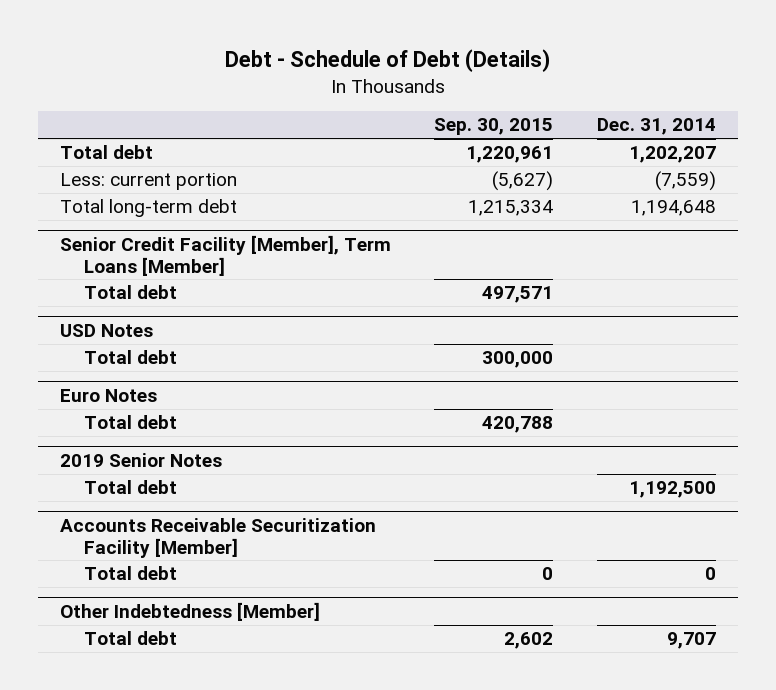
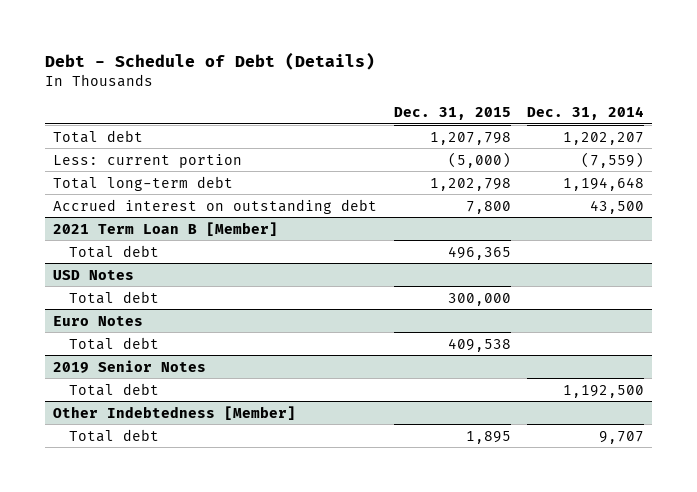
[434,118,554,136] Sep. 30, 2015 -> none
none -> [393,107,511,121] Dec. 31, 2015
[59,234,391,276] Senior Credit Facility [Member], Term Loans [Member] -> none
none -> [53,198,378,214] Accrued interest on outstanding debt
none -> [53,221,279,236] 2021 Term Loan B [Member]
[59,517,376,558] Accounts Receivable Securitization Facility [Member] -> none
[84,566,178,581] Total debt -> none

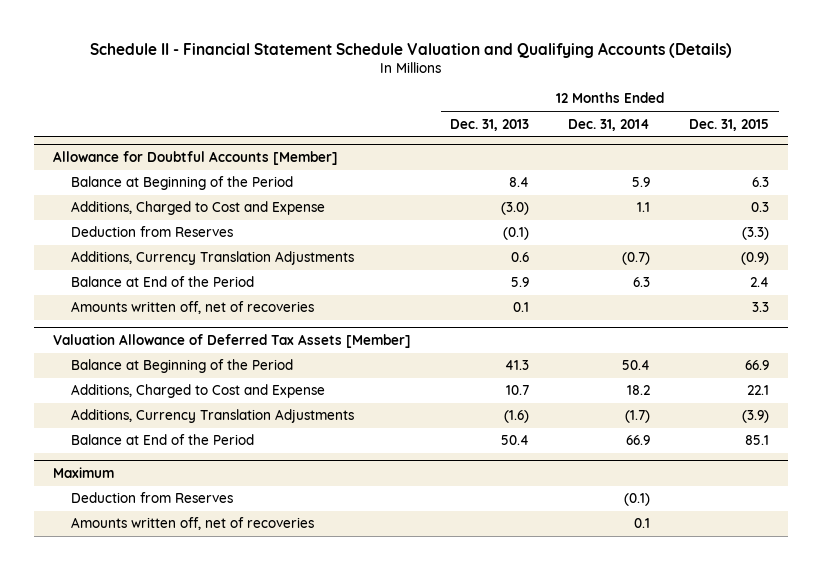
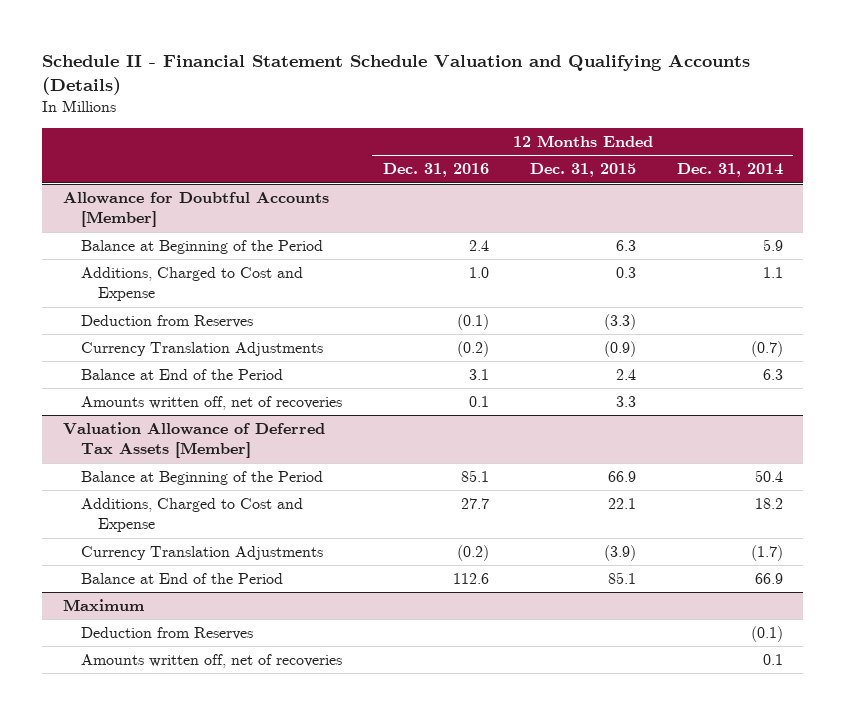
[450,118,530,131] Dec. 31, 2013 -> none
none -> [382,163,489,178] Dec. 31, 2016
[70,251,354,266] Additions, Currency Translation Adjustments -> [80,342,323,357] Currency Translation Adjustments
[70,409,354,424] Additions, Currency Translation Adjustments -> [80,546,323,561] Currency Translation Adjustments

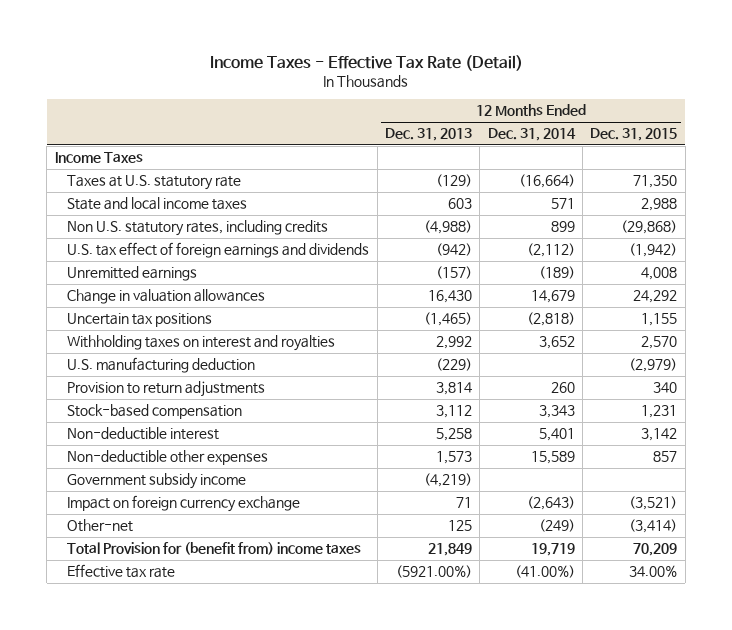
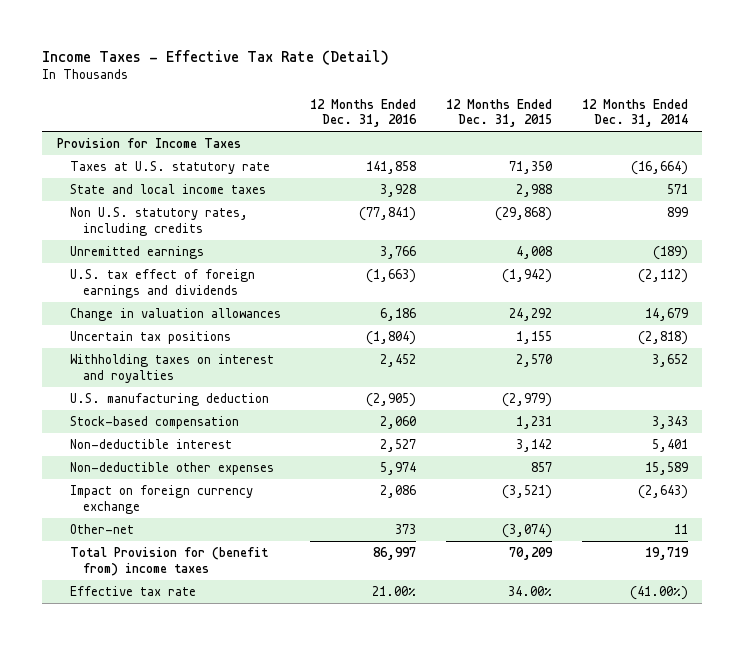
[385,128,473,142] Dec. 31, 2013 -> none
none -> [310,98,418,128] 12 Months Ended Dec. 31, 2016
[54,152,143,164] Income Taxes -> [56,138,241,149] Provision for Income Taxes
[67,242,370,259] U.S. tax effect of foreign earnings and dividends -> [69,269,255,298] U.S. tax effect of foreign earnings and dividends
[67,381,266,398] Provision to return adjustments -> none
[67,473,247,490] Government subsidy income -> none
[538,519,575,533] (249) -> [673,524,688,535] 11
[629,519,678,534] (3,414) -> [501,524,552,539] (3,074)

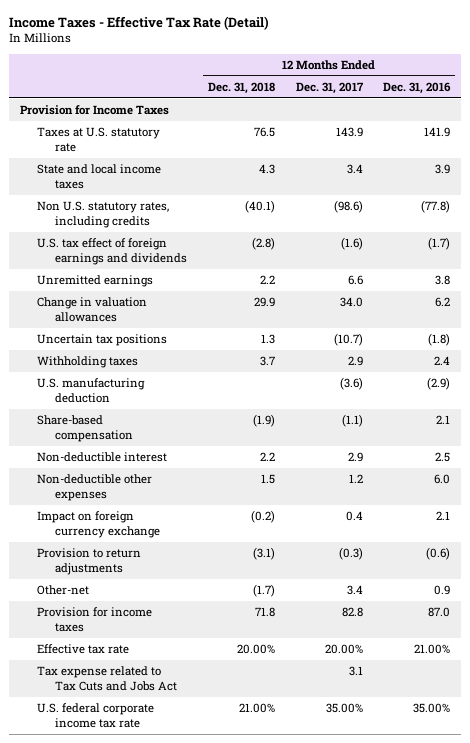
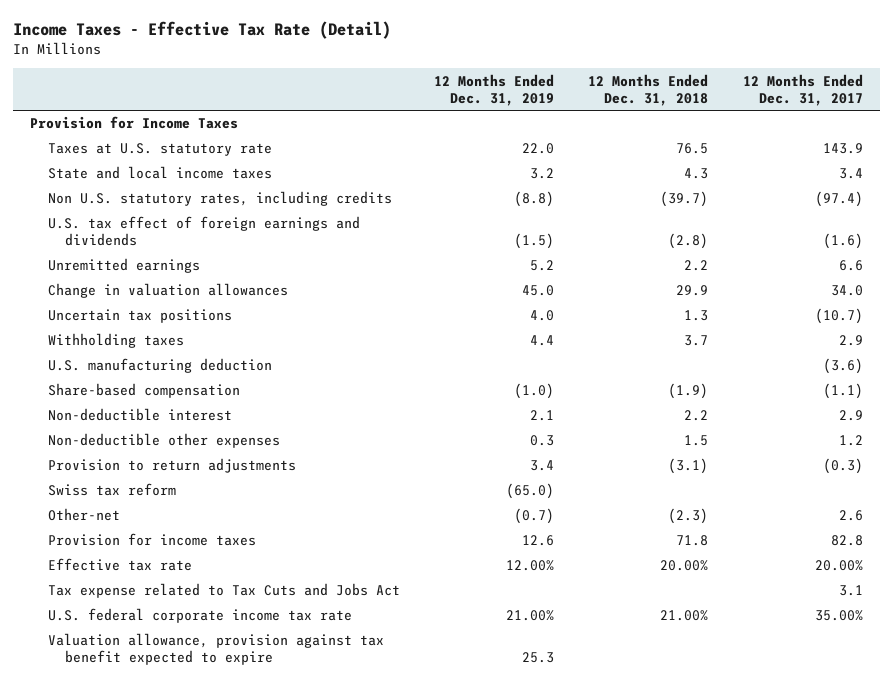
[383,81,452,94] Dec. 31, 2016 -> none
none -> [433,73,554,106] 12 Months Ended Dec. 31, 2019
[244,200,275,214] (40.1) -> [660,191,709,208] (39.7)
[333,200,363,214] (98.6) -> [814,191,863,208] (97.4)
[37,511,161,538] Impact on foreign currency exchange -> none
none -> [47,483,176,497] Swiss tax reform
[252,584,275,598] (1.7) -> [668,508,709,525] (2.3)
[346,585,363,596] 3.4 -> [838,510,863,522] 2.6
none -> [47,633,384,666] Valuation allowance, provision against tax benefit expected to expire

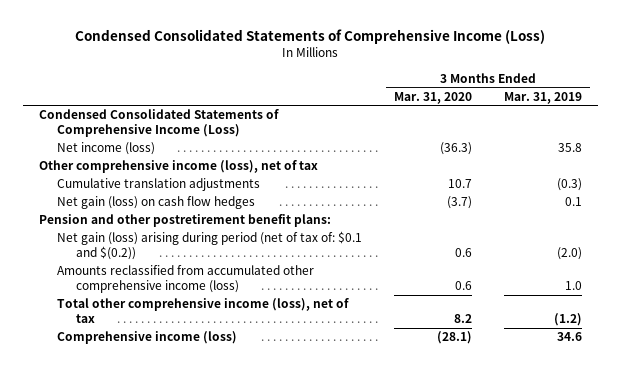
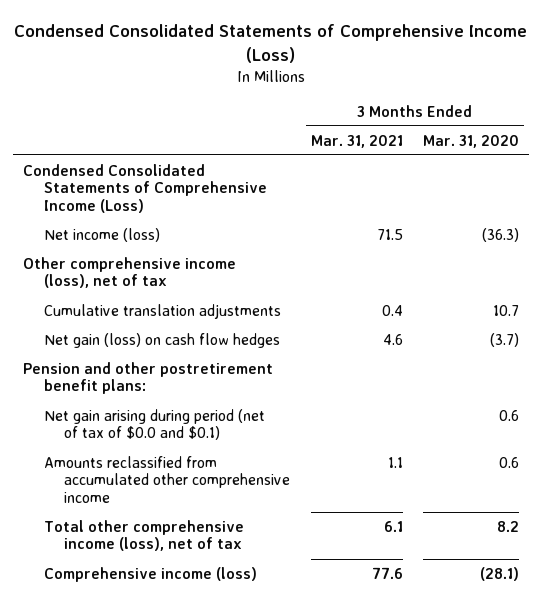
[503,91,582,104] Mar. 31, 2019 -> none
none -> [310,134,403,148] Mar. 31, 2021
[57,231,363,260] Net gain (loss) arising during period (net of tax of: $0.1 and $(0.2)) -> [43,408,265,441] Net gain arising during period (net of tax of $0.0 and $0.1)
[57,265,315,293] Amounts reclassified from accumulated other comprehensive income (loss) -> [43,455,291,504] Amounts reclassified from accumulated other comprehensive income

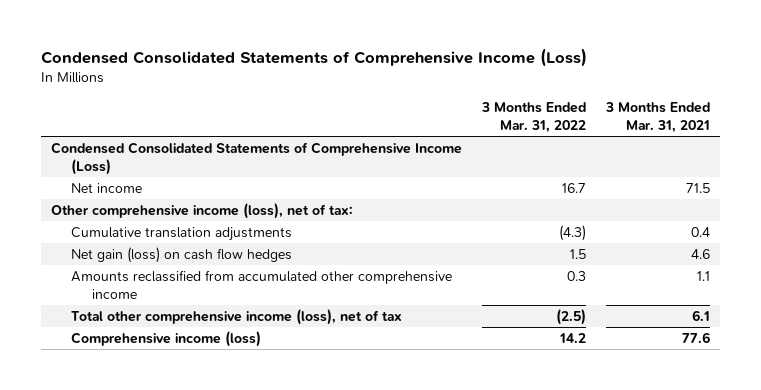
[422,134,519,148] Mar. 31, 2020 -> none
none -> [481,101,587,134] 3 Months Ended Mar. 31, 2022
[43,227,160,242] Net income (loss) -> [71,182,143,193] Net income
[23,256,237,289] Other comprehensive income (loss), net of tax -> [51,202,354,219] Other comprehensive income (loss), net of tax:
[23,361,274,395] Pension and other postretirement benefit plans: -> none
[43,408,265,441] Net gain arising during period (net of tax of $0.0 and $0.1) -> none

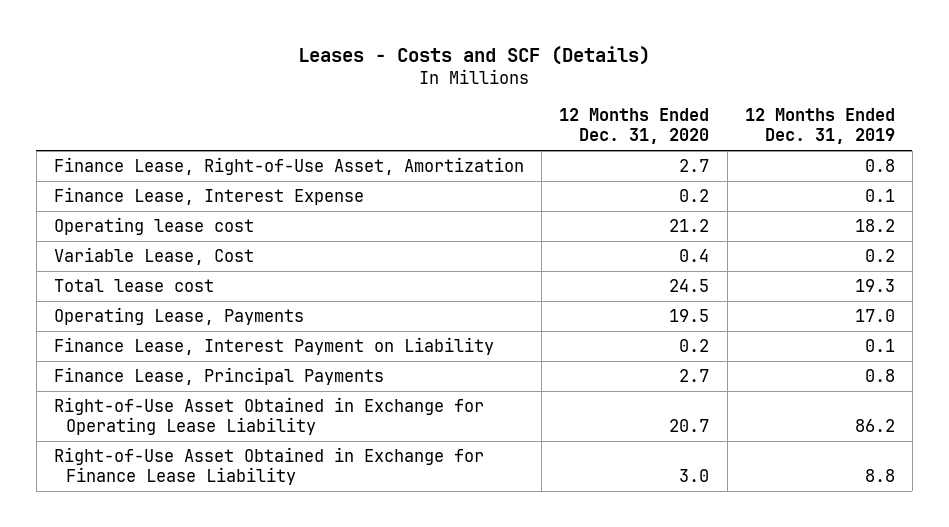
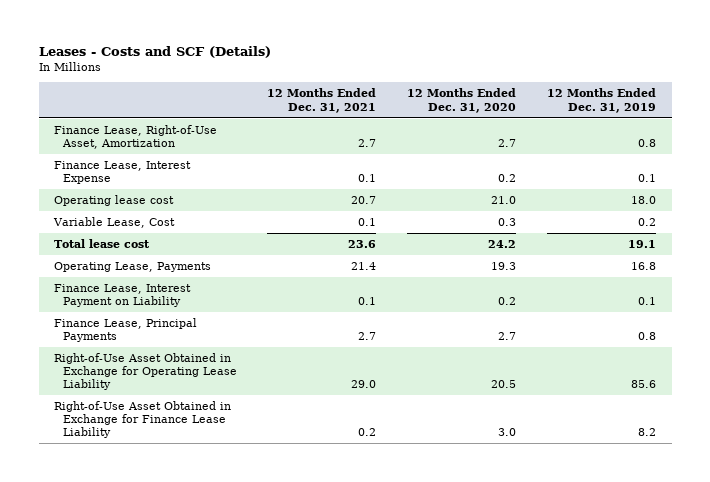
none -> [267,88,377,113] 12 Months Ended Dec. 31, 2021
[669,218,710,232] 21.2 -> [491,196,517,205] 21.0
[854,218,895,232] 18.2 -> [631,196,657,205] 18.0
[679,248,710,262] 0.4 -> [498,218,517,227] 0.3
[669,278,710,292] 24.5 -> [488,240,517,249] 24.2
[854,278,895,292] 19.3 -> [628,240,657,249] 19.1
[669,308,710,322] 19.5 -> [491,262,517,271] 19.3
[854,308,895,322] 17.0 -> [631,262,657,271] 16.8
[669,419,710,433] 20.7 -> [491,380,517,389] 20.5
[854,419,895,433] 86.2 -> [631,380,657,389] 85.6
[864,469,895,483] 8.8 -> [638,428,657,437] 8.2

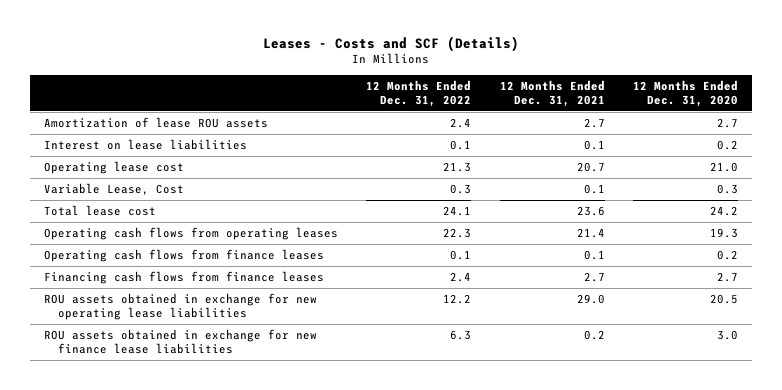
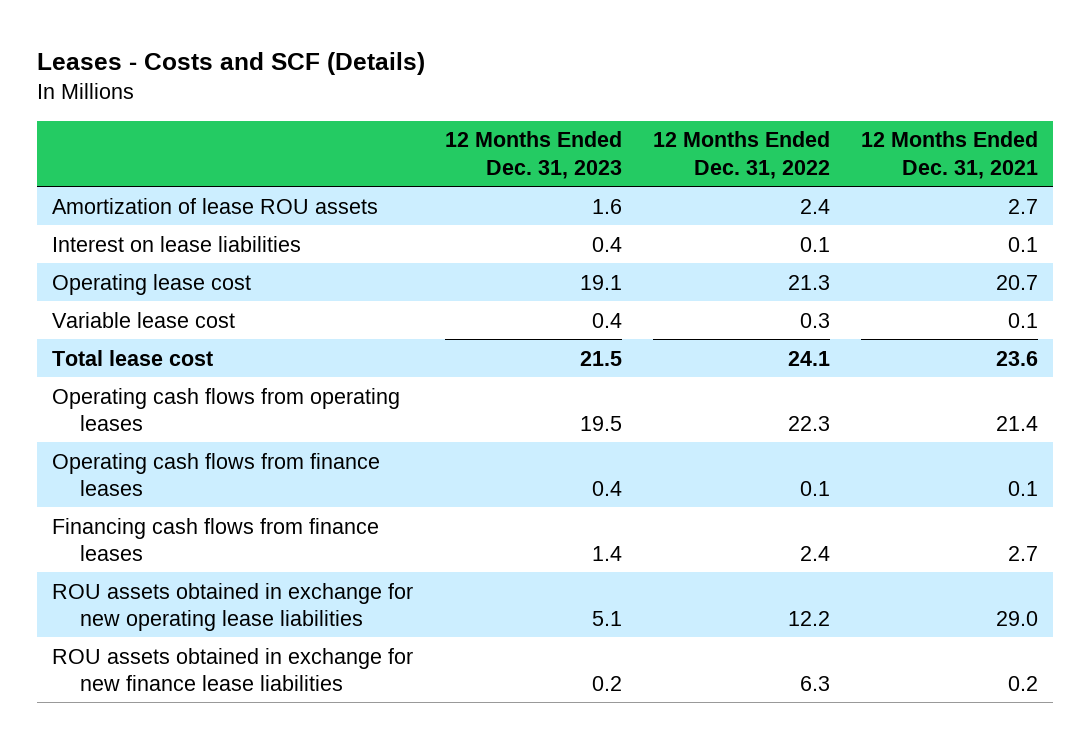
[632,79,738,108] 12 Months Ended Dec. 31, 2020 -> none
none -> [444,131,622,179] 12 Months Ended Dec. 31, 2023
[43,182,184,195] Variable Lease, Cost -> [52,311,236,328] Variable lease cost

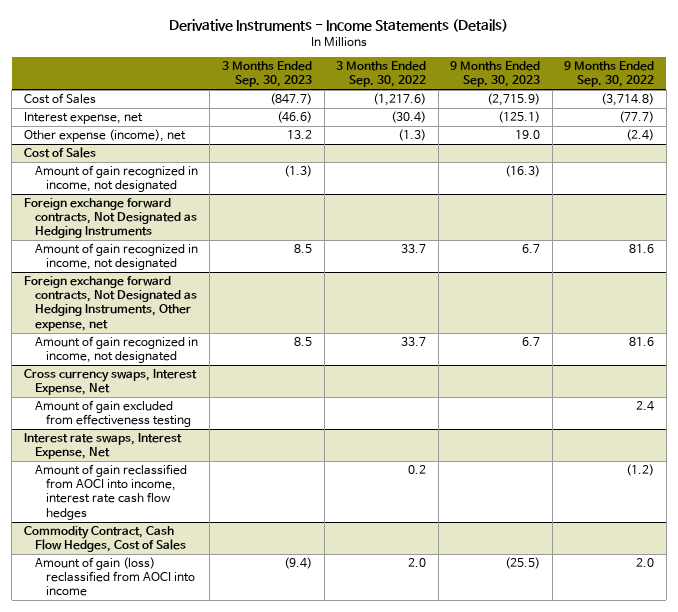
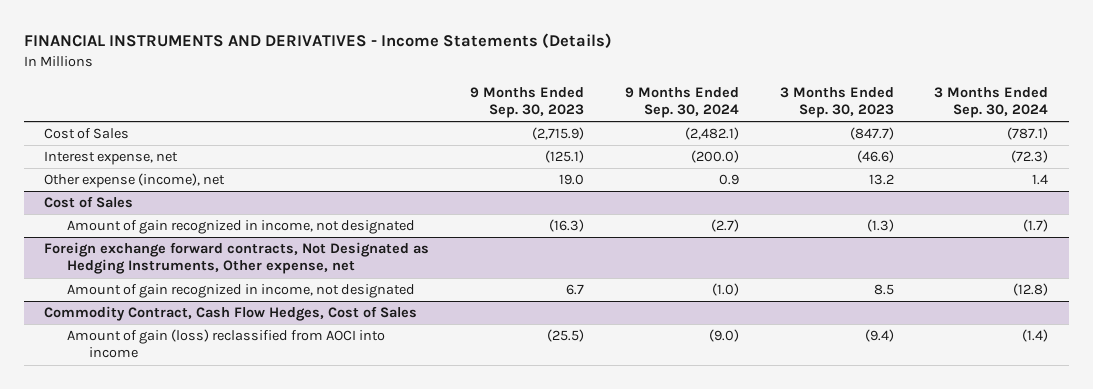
[169,18,509,32] Derivative Instruments - Income Statements (Details) -> [23,33,612,49] FINANCIAL INSTRUMENTS AND DERIVATIVES - Income Statements (Details)
[336,61,427,88] 3 Months Ended Sep. 30, 2022 -> none
[564,61,655,88] 9 Months Ended Sep. 30, 2022 -> none
none -> [624,86,739,118] 9 Months Ended Sep. 30, 2024
none -> [934,86,1049,118] 3 Months Ended Sep. 30, 2024
[24,198,197,239] Foreign exchange forward contracts, Not Designated as Hedging Instruments -> none
[34,243,198,271] Amount of gain recognized in income, not designated -> none
[24,369,198,396] Cross currency swaps, Interest Expense, Net -> none
[34,400,191,428] Amount of gain excluded from effectiveness testing -> none
[24,433,183,460] Interest rate swaps, Interest Expense, Net -> none
[34,464,187,520] Amount of gain reclassified from AOCI into income, interest rate cash flow hedges -> none

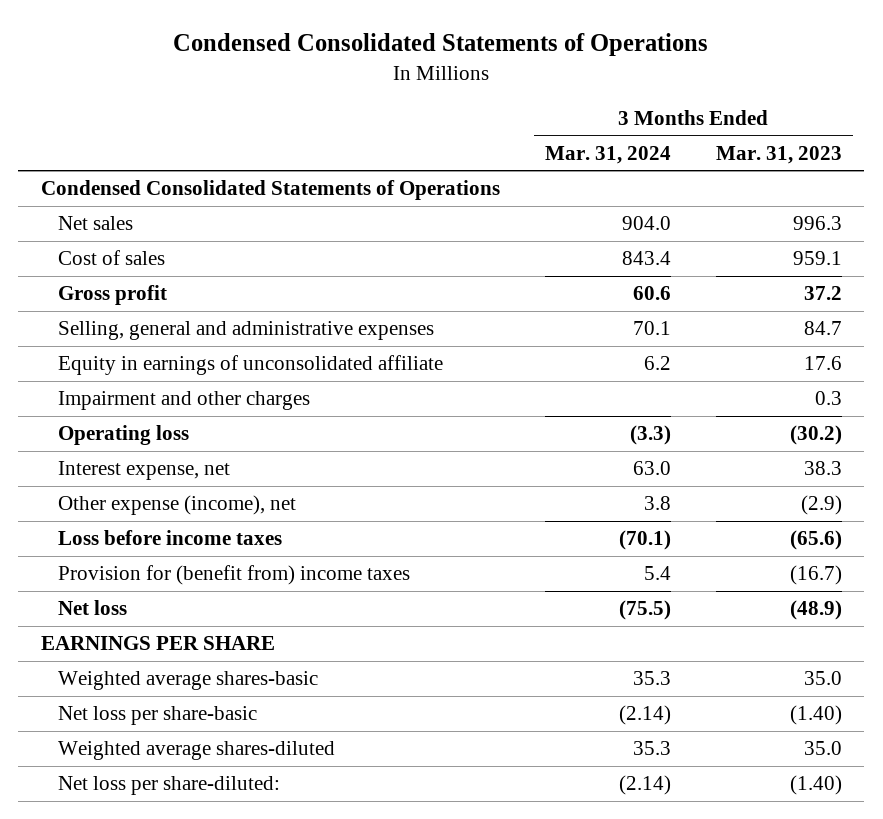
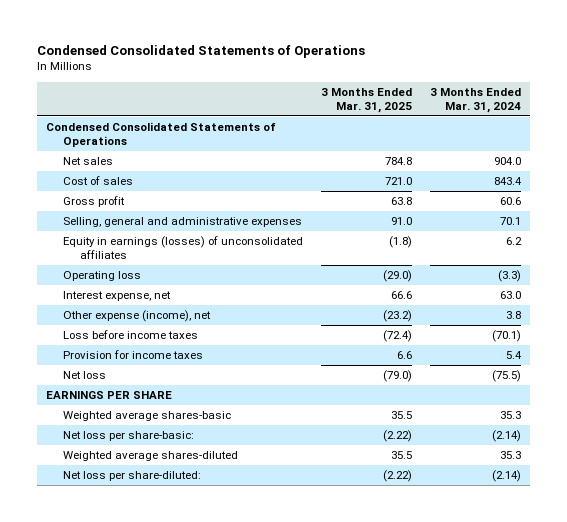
[715,145,842,164] Mar. 31, 2023 -> none
none -> [320,87,412,113] 3 Months Ended Mar. 31, 2025
[57,391,310,411] Impairment and other charges -> none
[57,355,443,376] Equity in earnings of unconsolidated affiliate -> [62,235,303,260] Equity in earnings (losses) of unconsolidated affiliates
[57,565,410,586] Provision for (benefit from) income taxes -> [62,349,203,359] Provision for income taxes
[57,706,257,726] Net loss per share-basic -> [62,430,194,441] Net loss per share-basic:

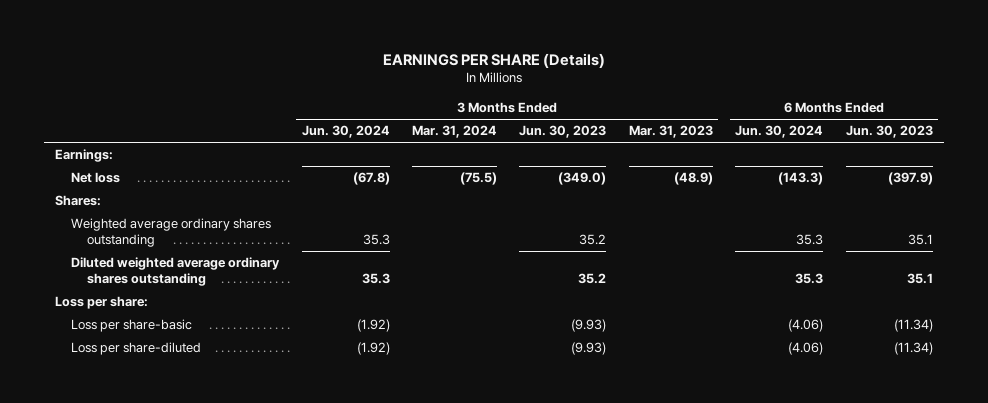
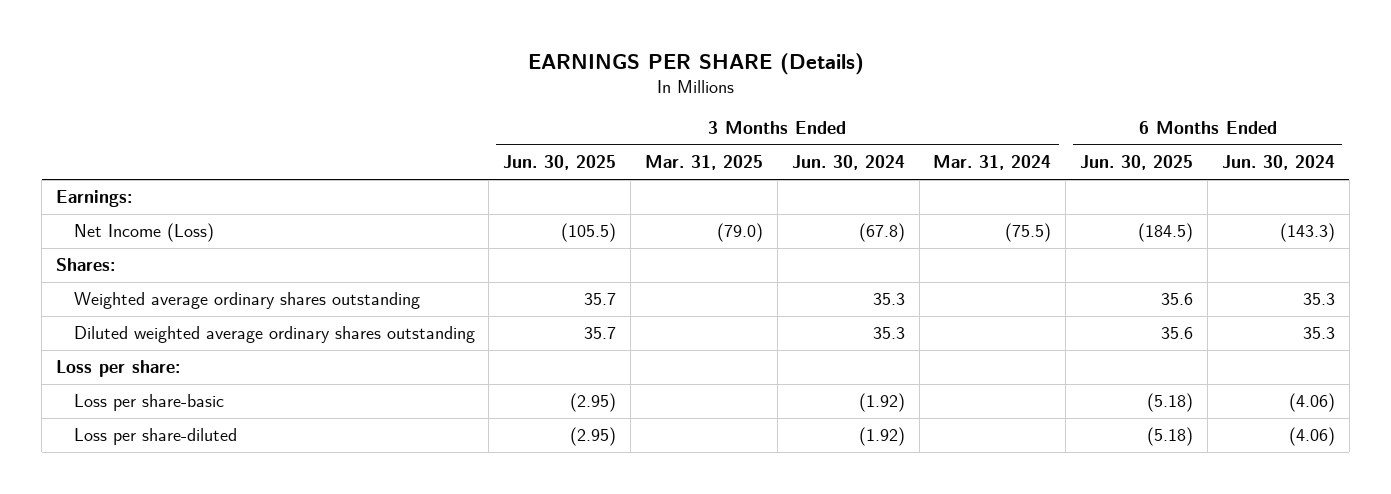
[519,125,607,139] Jun. 30, 2023 -> none
[628,125,713,139] Mar. 31, 2023 -> none
[845,125,933,139] Jun. 30, 2023 -> none
none -> [503,155,617,171] Jun. 30, 2025
none -> [644,155,763,171] Mar. 31, 2025
none -> [1080,155,1194,171] Jun. 30, 2025
[71,172,121,184] Net loss -> [73,223,214,243] Net Income (Loss)

